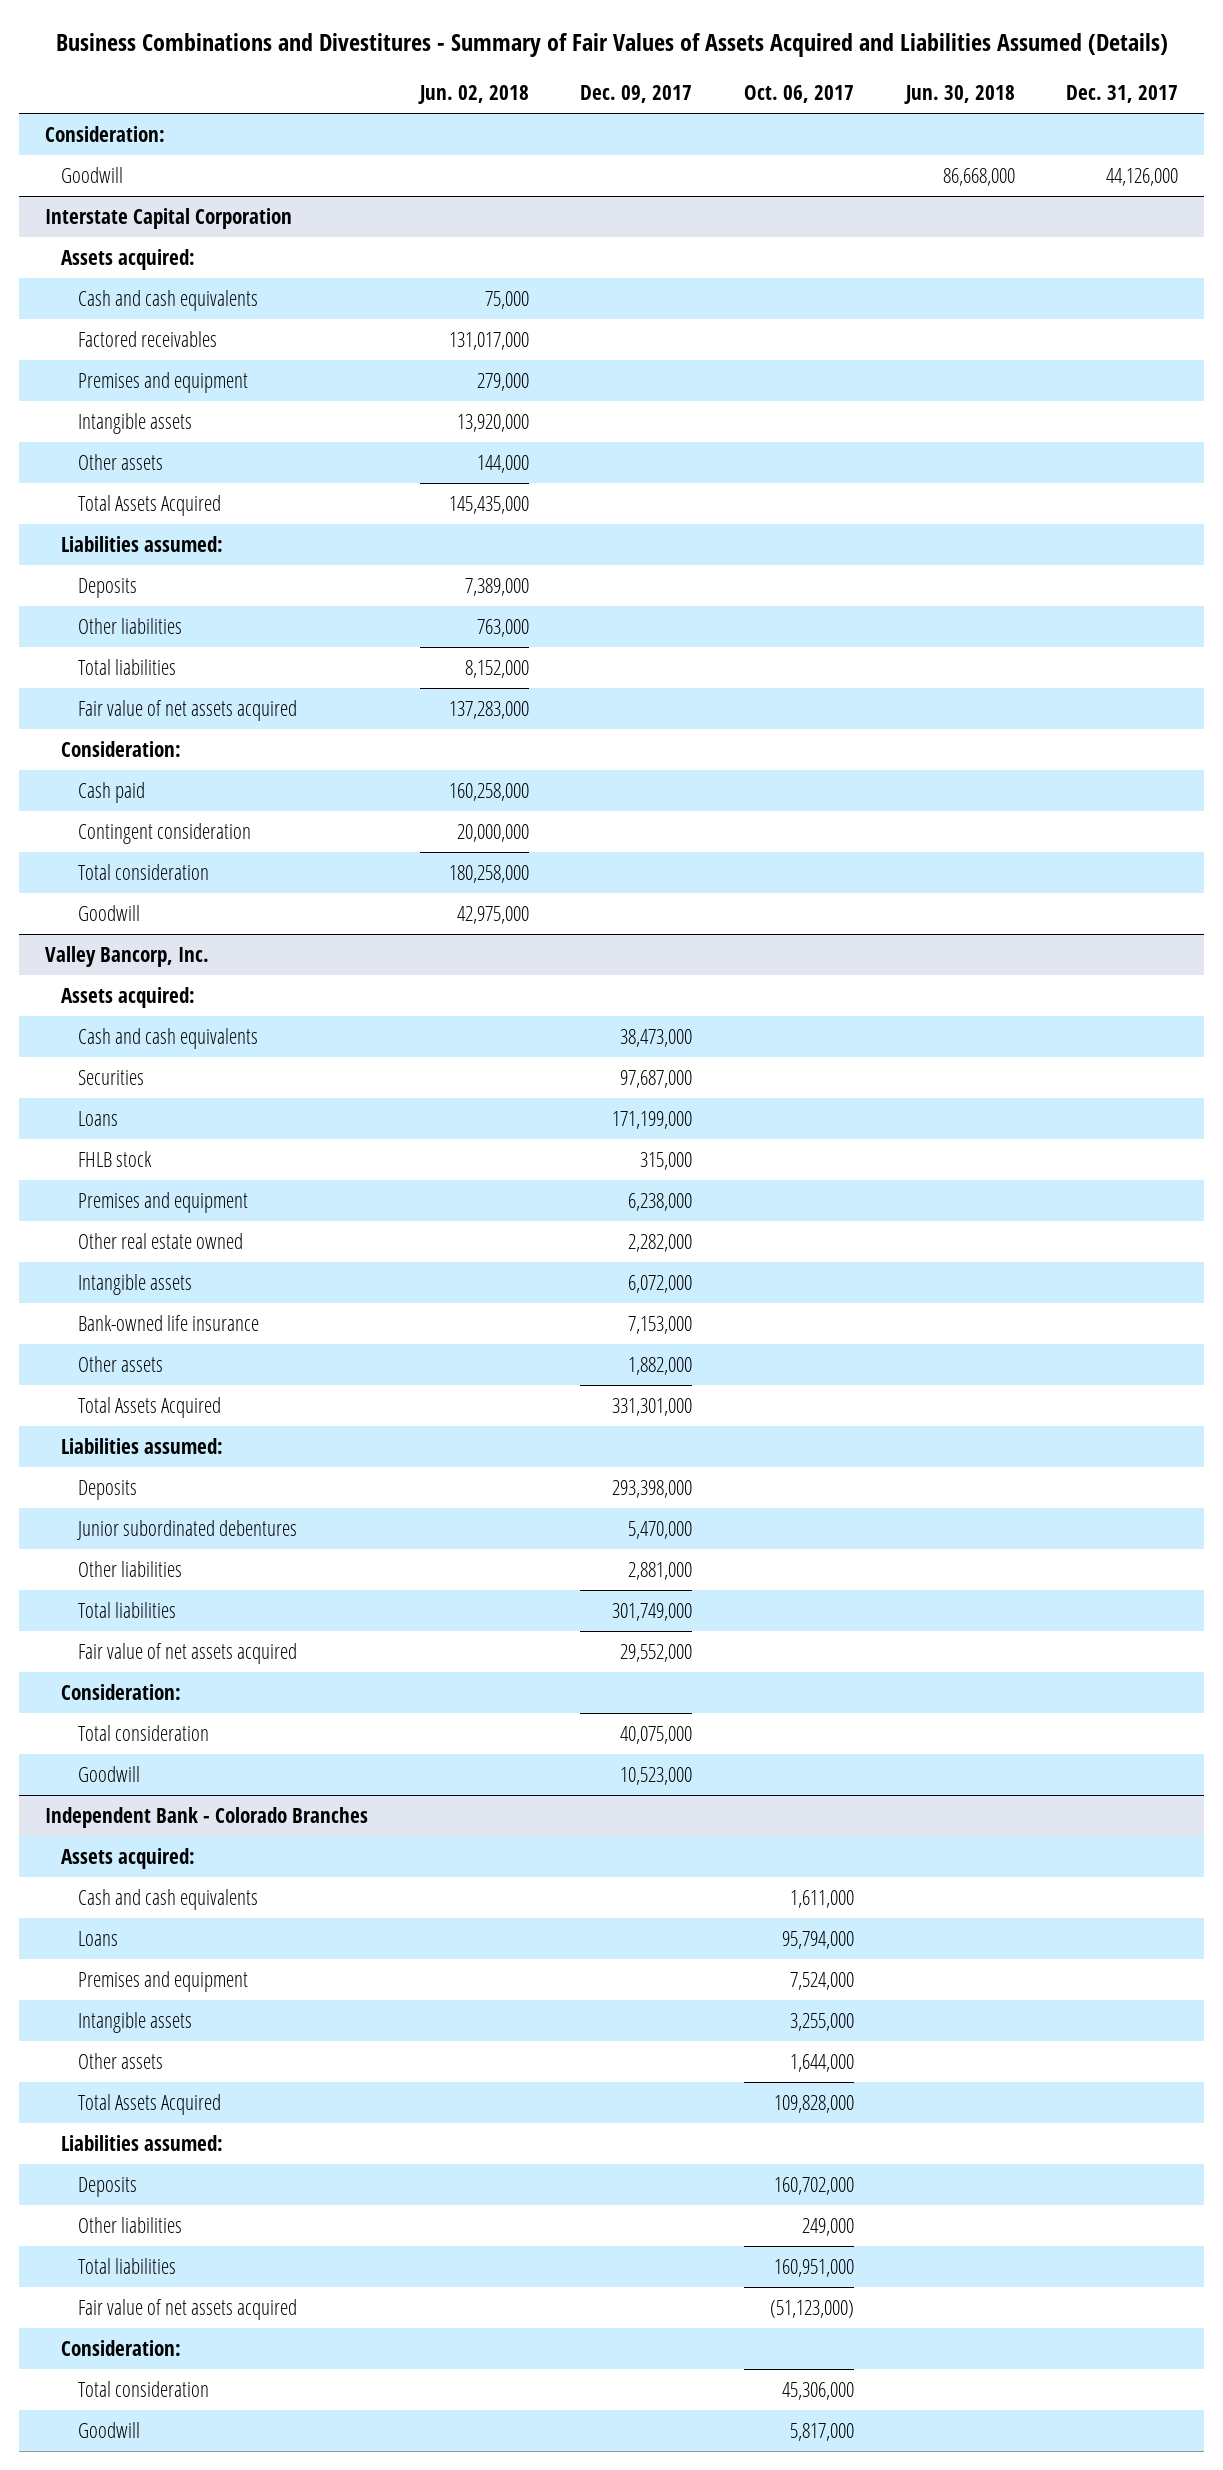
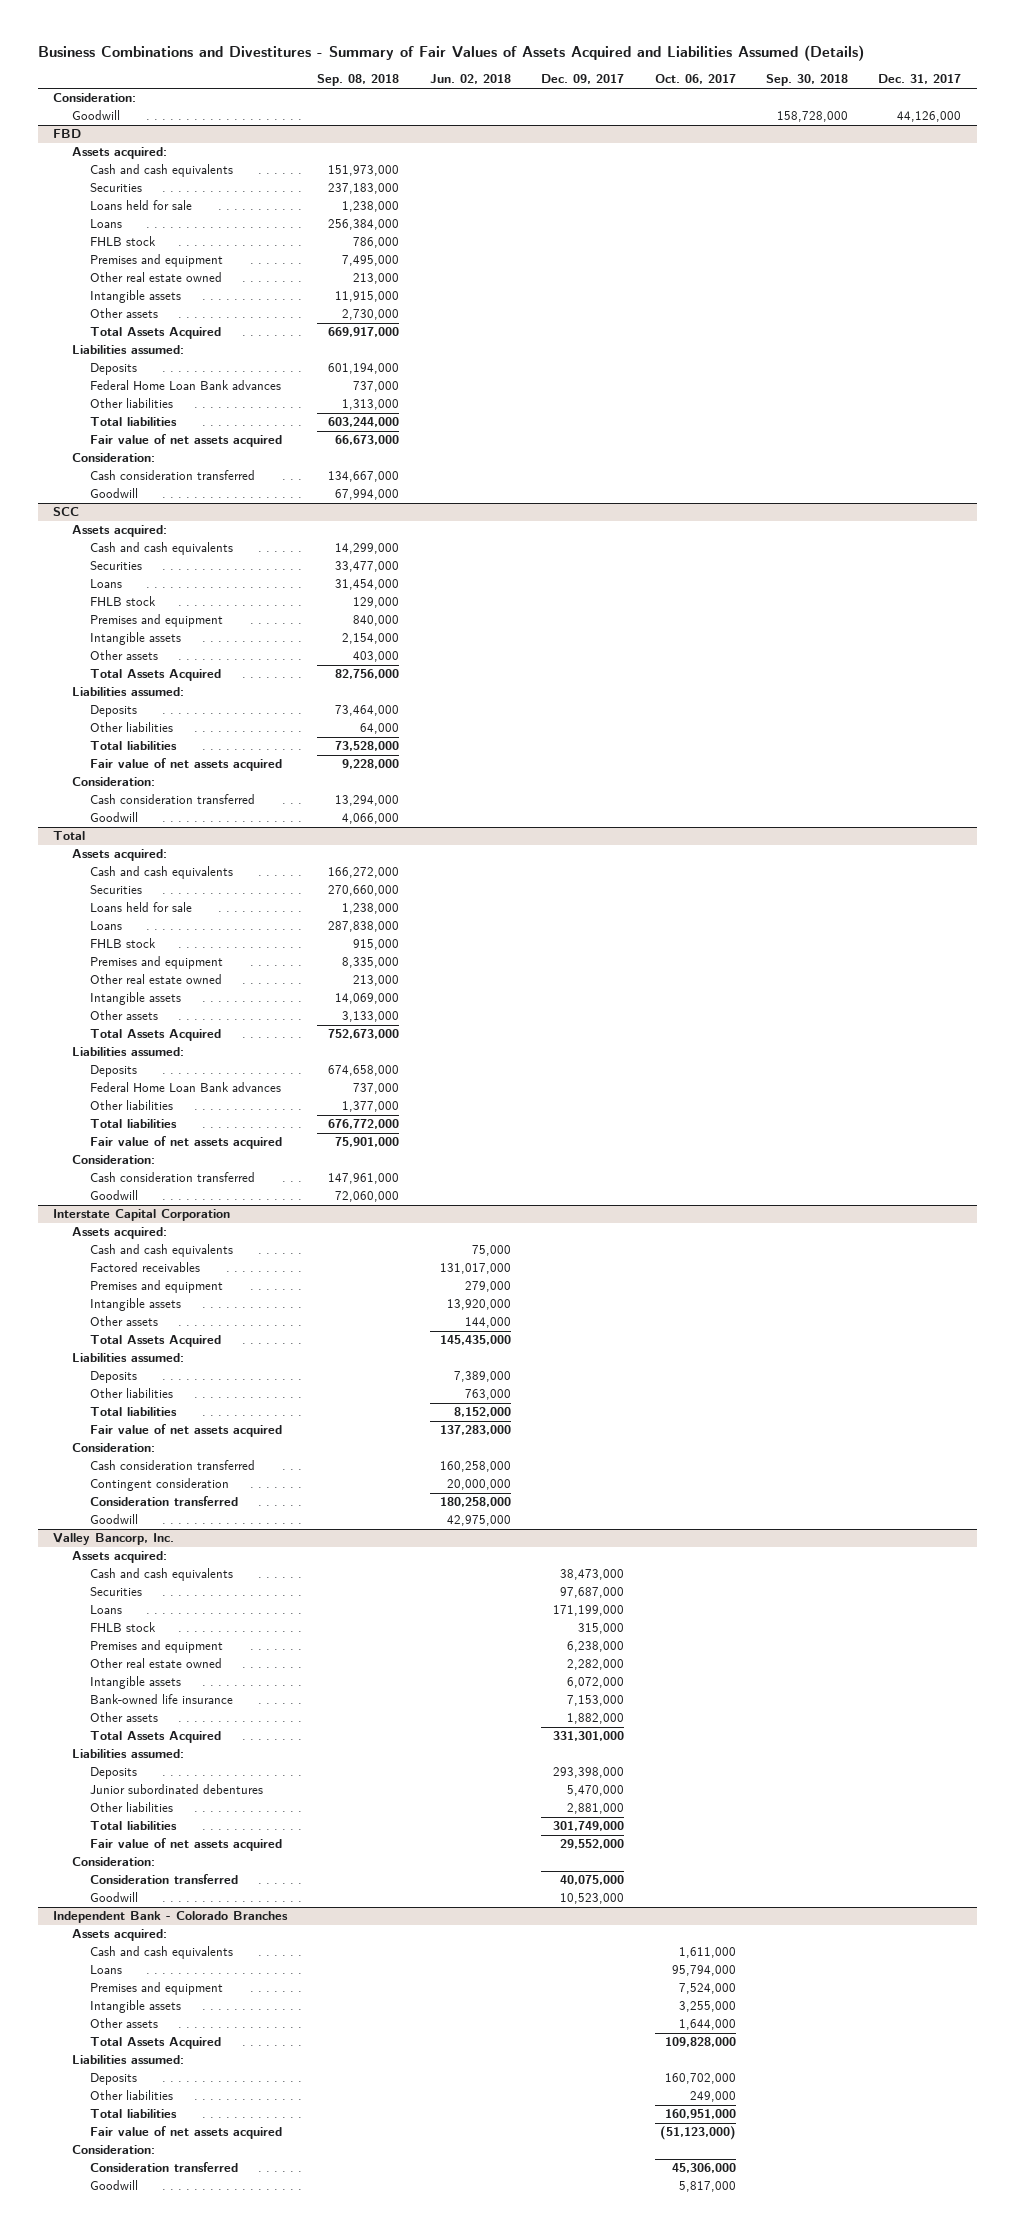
[903,84,1015,104] Jun. 30, 2018 -> none
none -> [317,74,400,87] Sep. 08, 2018
none -> [765,74,848,87] Sep. 30, 2018
none -> [52,129,81,139] FBD
none -> [71,147,167,160] Assets acquired:
none -> [90,164,234,178] Cash and cash equivalents
none -> [90,183,143,193] Securities
none -> [90,200,193,211] Loans held for sale
none -> [90,219,123,229] Loans
none -> [90,236,157,247] FHLB stock
none -> [90,254,224,268] Premises and equipment
none -> [90,272,223,283] Other real estate owned
none -> [90,290,182,304] Intangible assets
none -> [90,308,159,319] Other assets
none -> [90,327,222,340] Total Assets Acquired
none -> [71,345,184,355] Liabilities assumed:
none -> [90,363,138,376] Deposits
none -> [90,380,282,391] Federal Home Loan Bank advances
none -> [90,398,174,409] Other liabilities
none -> [90,417,178,427] Total liabilities
none -> [90,434,283,448] Fair value of net assets acquired
none -> [71,453,155,463] Consideration:
none -> [90,470,256,481] Cash consideration transferred
none -> [90,488,139,499] Goodwill
none -> [52,507,79,517] SCC
none -> [71,525,167,538] Assets acquired:
none -> [90,542,234,556] Cash and cash equivalents
none -> [90,561,143,571] Securities
none -> [90,579,123,589] Loans
none -> [90,596,157,607] FHLB stock
none -> [90,614,224,628] Premises and equipment
none -> [90,632,182,646] Intangible assets
none -> [90,650,159,661] Other assets
none -> [90,669,222,682] Total Assets Acquired
none -> [71,687,184,697] Liabilities assumed:
none -> [90,705,138,718] Deposits
none -> [90,722,174,733] Other liabilities
none -> [90,741,178,751] Total liabilities
none -> [90,758,283,772] Fair value of net assets acquired
none -> [71,777,155,787] Consideration:
none -> [90,794,256,805] Cash consideration transferred
none -> [90,812,139,823] Goodwill
none -> [52,831,85,841] Total
none -> [71,849,167,862] Assets acquired:
none -> [90,866,234,880] Cash and cash equivalents
none -> [90,885,143,895] Securities
none -> [90,902,193,913] Loans held for sale
none -> [90,921,123,931] Loans
none -> [90,938,157,949] FHLB stock
none -> [90,956,224,970] Premises and equipment
none -> [90,974,223,985] Other real estate owned
none -> [90,992,182,1006] Intangible assets
none -> [90,1010,159,1021] Other assets
none -> [90,1029,222,1042] Total Assets Acquired
none -> [71,1047,184,1057] Liabilities assumed:
none -> [90,1065,138,1078] Deposits
none -> [90,1082,282,1093] Federal Home Loan Bank advances
none -> [90,1100,174,1111] Other liabilities
none -> [90,1119,178,1129] Total liabilities
none -> [90,1136,283,1150] Fair value of net assets acquired
none -> [71,1155,155,1165] Consideration:
none -> [90,1172,256,1183] Cash consideration transferred
none -> [90,1190,139,1201] Goodwill
[77,781,145,803] Cash paid -> [90,1460,256,1471] Cash consideration transferred
[77,863,209,880] Total consideration -> [90,1496,239,1507] Consideration transferred
[77,1724,209,1741] Total consideration -> [90,1874,239,1885] Consideration transferred
[77,2380,209,2397] Total consideration -> [90,2162,239,2173] Consideration transferred

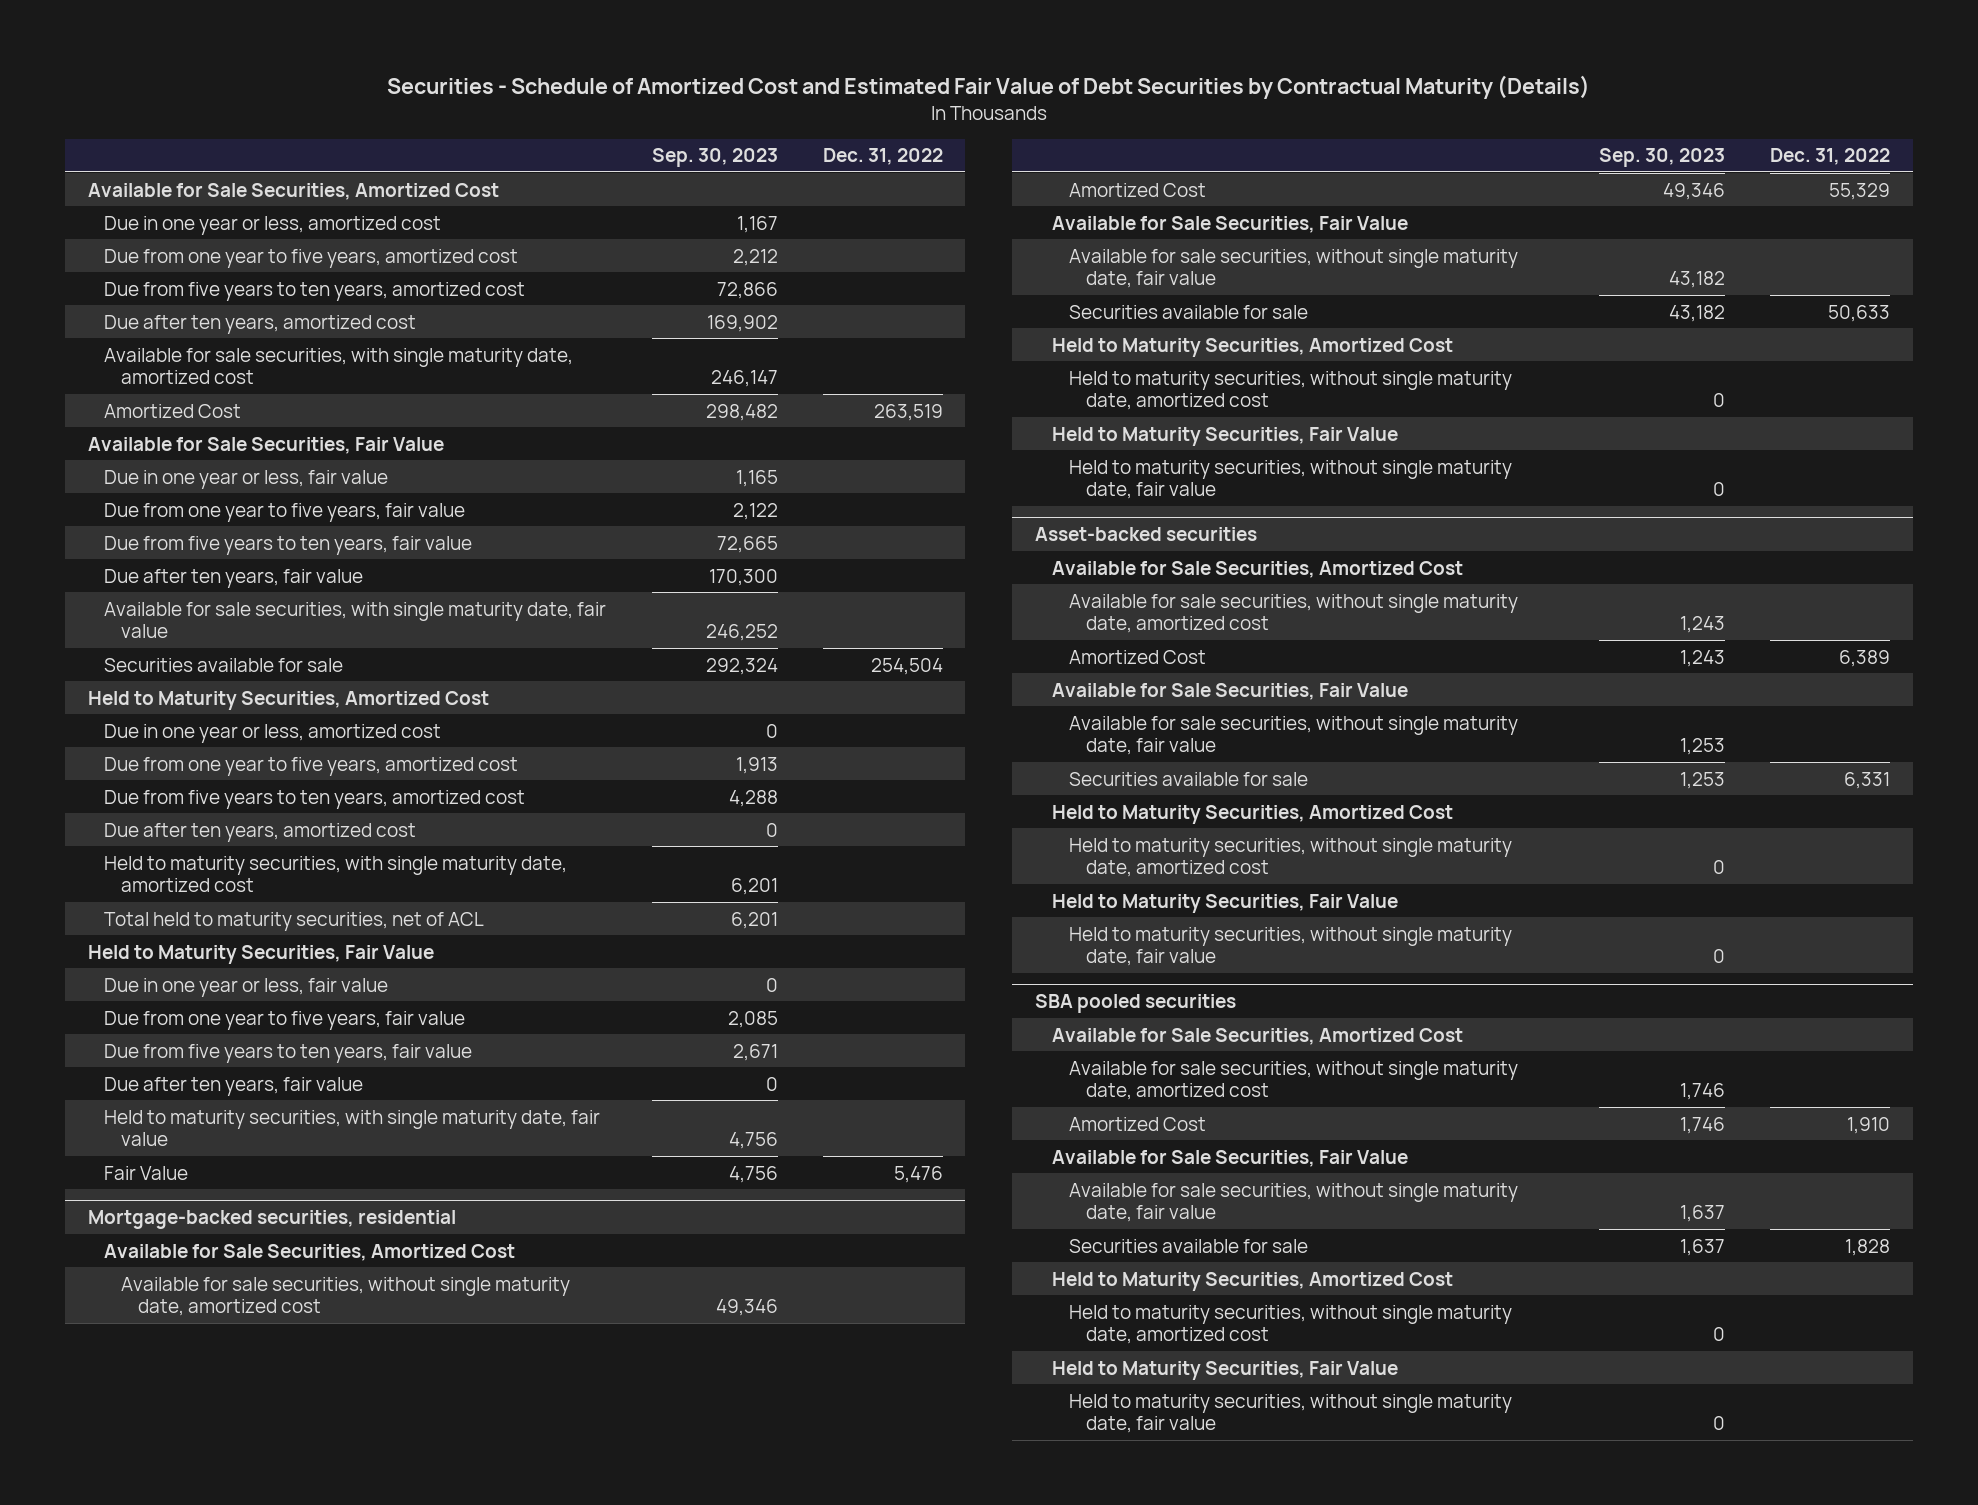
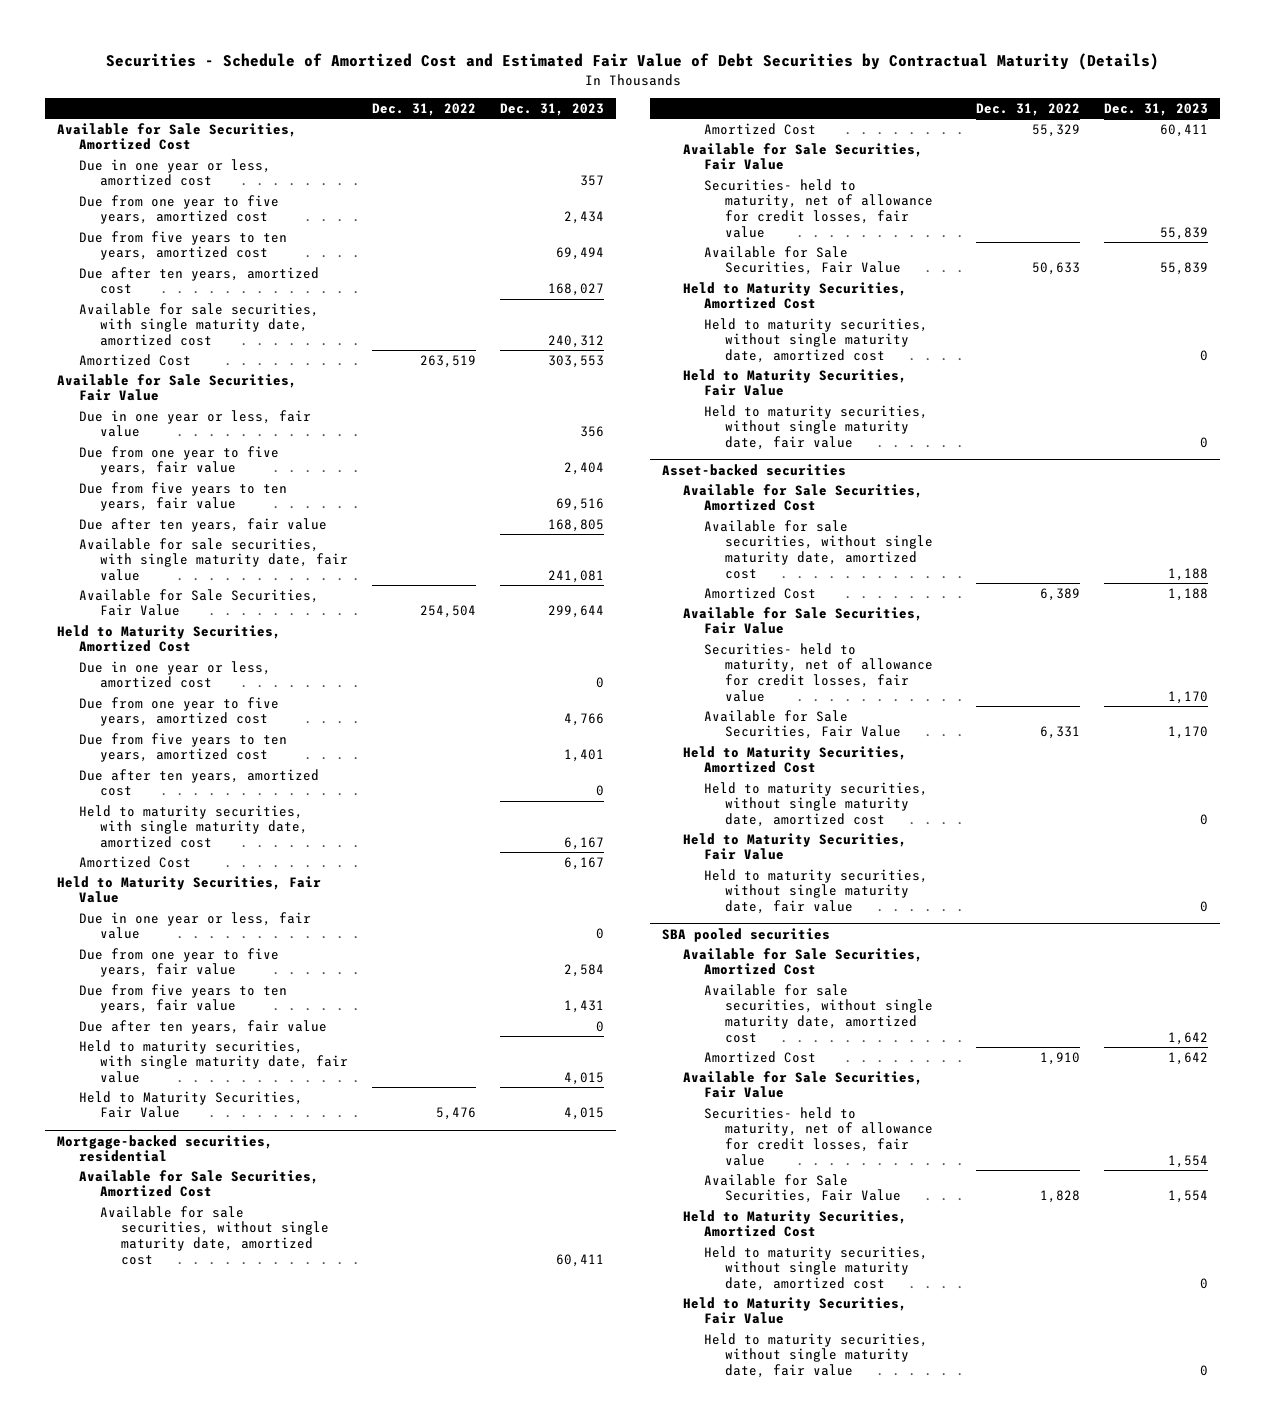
[651,148,778,168] Sep. 30, 2023 -> none
none -> [499,102,604,116] Dec. 31, 2023
[104,657,344,672] Securities available for sale -> [78,588,319,617] Available for Sale Securities, Fair Value
[104,911,485,931] Total held to maturity securities, net of ACL -> none
none -> [78,855,191,868] Amortized Cost
[104,1165,189,1180] Fair Value -> [78,1090,303,1119] Held to Maturity Securities, Fair Value
[1068,248,1518,288] Available for sale securities, without single maturity date, fair value -> [704,178,934,238] Securities- held to maturity, net of allowance for credit losses, fair value
[1068,304,1308,319] Securities available for sale -> [704,245,902,276] Available for Sale Securities, Fair Value
[1068,715,1518,755] Available for sale securities, without single maturity date, fair value -> [704,642,934,702] Securities- held to maturity, net of allowance for credit losses, fair value
[1068,771,1308,786] Securities available for sale -> [704,709,902,740] Available for Sale Securities, Fair Value
[1068,1182,1518,1222] Available for sale securities, without single maturity date, fair value -> [704,1106,934,1166] Securities- held to maturity, net of allowance for credit losses, fair value
[1068,1238,1308,1253] Securities available for sale -> [704,1173,902,1204] Available for Sale Securities, Fair Value

